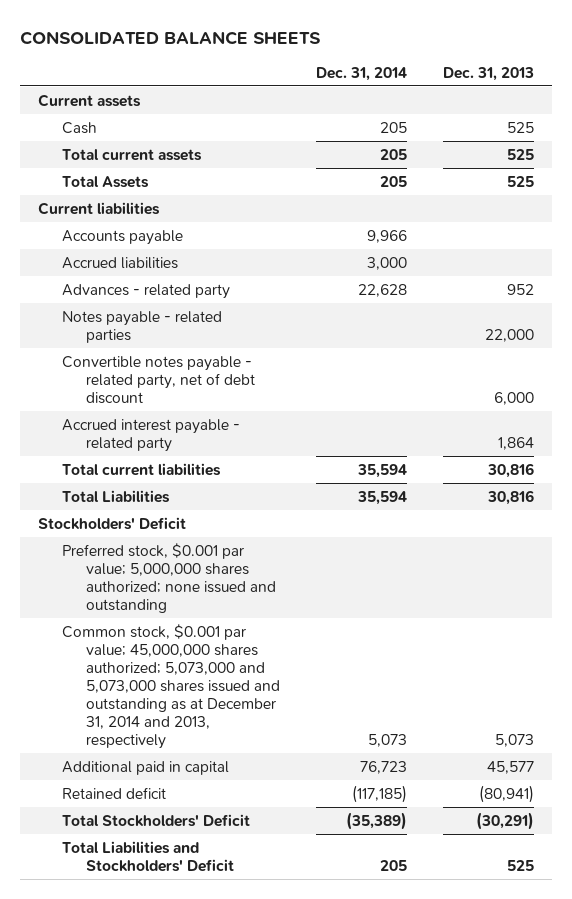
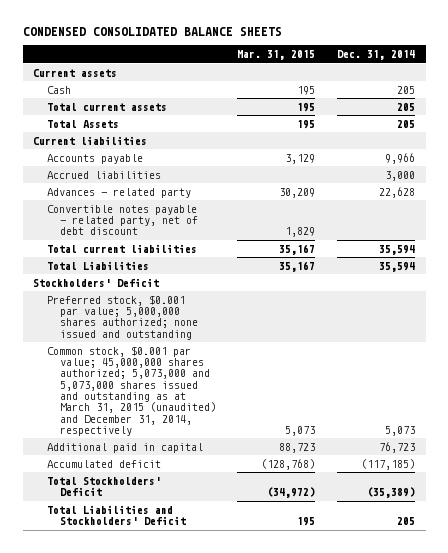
[19,30,321,45] CONSOLIDATED BALANCE SHEETS -> [22,27,282,37] CONDENSED CONSOLIDATED BALANCE SHEETS
[443,66,535,81] Dec. 31, 2013 -> none
none -> [237,50,316,61] Mar. 31, 2015
[61,310,222,343] Notes payable - related parties -> none
[61,418,240,452] Accrued interest payable - related party -> none
[61,623,280,749] Common stock, $0.001 par value; 45,000,000 shares authorized; 5,073,000 and 5,073,000 shares issued and outstanding as at December 31, 2014 and 2013, respectively -> [46,345,216,436] Common stock, $0.001 par value; 45,000,000 shares authorized; 5,073,000 and 5,073,000 shares issued and outstanding as at March 31, 2015 (unaudited) and December 31, 2014, respectively
[61,786,166,799] Retained deficit -> [46,459,161,468] Accumulated deficit

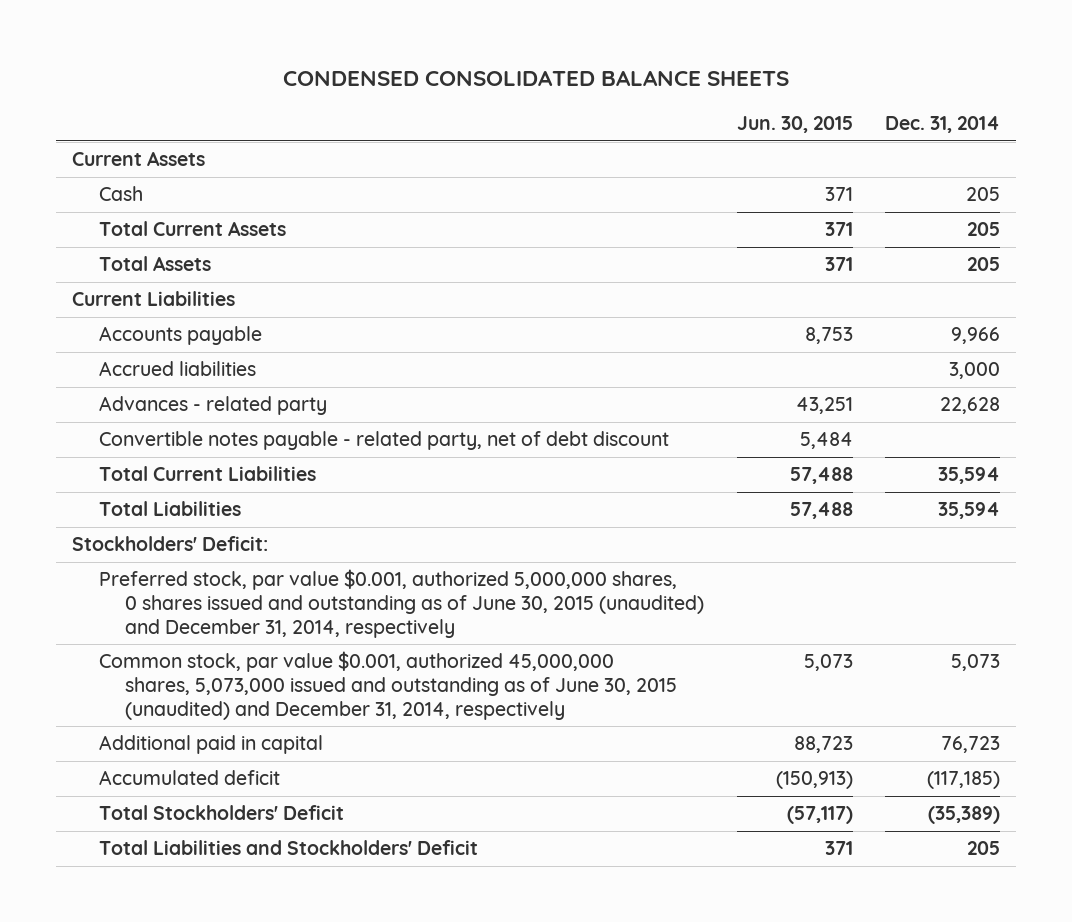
[237,50,316,61] Mar. 31, 2015 -> none
none -> [736,116,853,134] Jun. 30, 2015
[33,68,118,77] Current assets -> [72,151,206,167] Current Assets
[46,102,167,111] Total current assets -> [98,221,286,237] Total Current Assets
[33,135,148,145] Current liabilities -> [72,291,236,307] Current Liabilities
[46,243,197,253] Total current liabilities -> [98,466,316,482] Total Current Liabilities
[33,277,160,287] Stockholders' Deficit -> [72,536,269,552] Stockholders' Deficit:
[46,294,198,340] Preferred stock, $0.001 par value; 5,000,000 shares authorized; none issued and outstanding -> [98,569,705,639] Preferred stock, par value $0.001, authorized 5,000,000 shares, 0 shares issued and outstanding as of June 30, 2015 (unaudited) and December 31, 2014, respectively
[46,345,216,436] Common stock, $0.001 par value; 45,000,000 shares authorized; 5,073,000 and 5,073,000 shares issued and outstanding as at March 31, 2015 (unaudited) and December 31, 2014, respectively -> [98,651,678,721] Common stock, par value $0.001, authorized 45,000,000 shares, 5,073,000 issued and outstanding as of June 30, 2015 (unaudited) and December 31, 2014, respectively

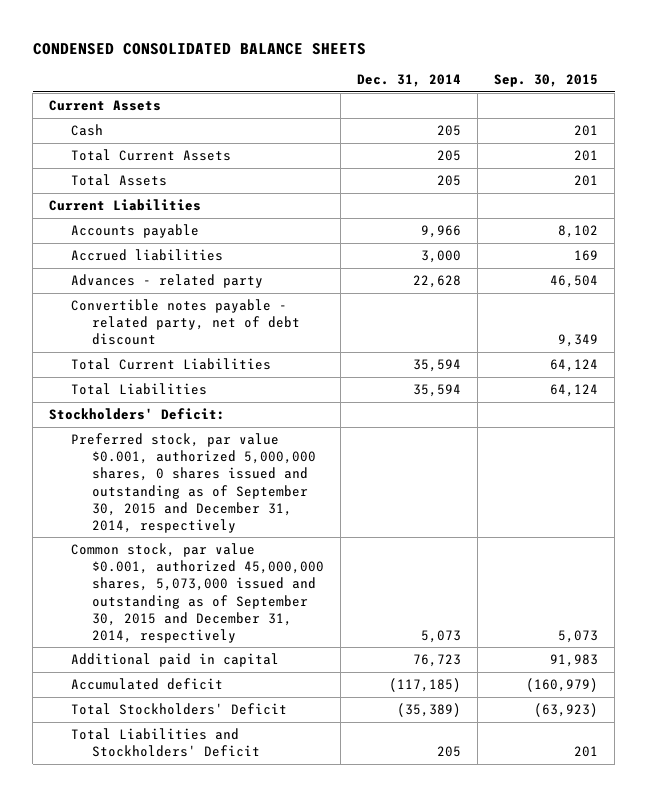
[736,116,853,134] Jun. 30, 2015 -> none
none -> [494,74,599,88] Sep. 30, 2015
[98,569,705,639] Preferred stock, par value $0.001, authorized 5,000,000 shares, 0 shares issued and outstanding as of June 30, 2015 (unaudited) and December 31, 2014, respectively -> [70,433,317,533] Preferred stock, par value $0.001, authorized 5,000,000 shares, 0 shares issued and outstanding as of September 30, 2015 and December 31, 2014, respectively
[98,651,678,721] Common stock, par value $0.001, authorized 45,000,000 shares, 5,073,000 issued and outstanding as of June 30, 2015 (unaudited) and December 31, 2014, respectively -> [70,543,325,643] Common stock, par value $0.001, authorized 45,000,000 shares, 5,073,000 issued and outstanding as of September 30, 2015 and December 31, 2014, respectively

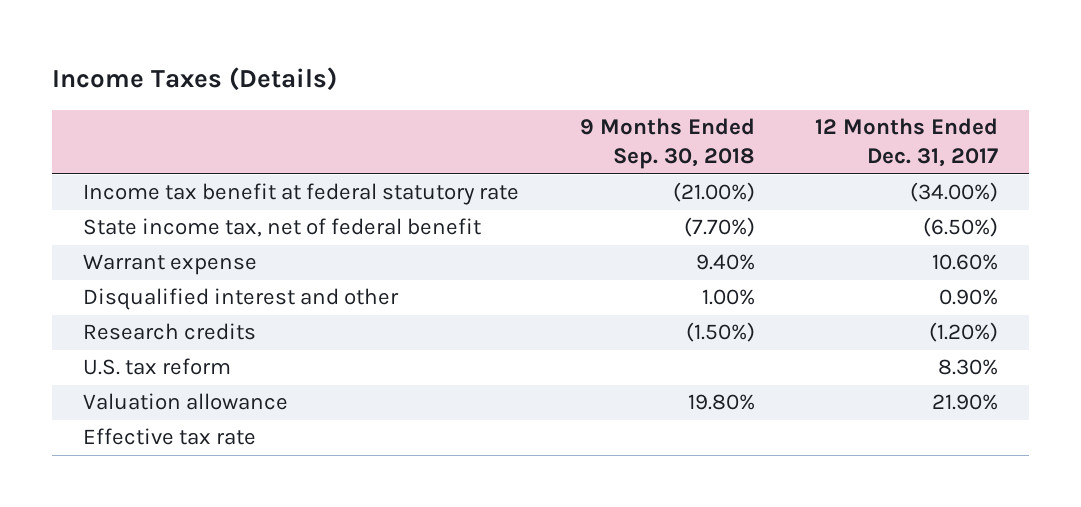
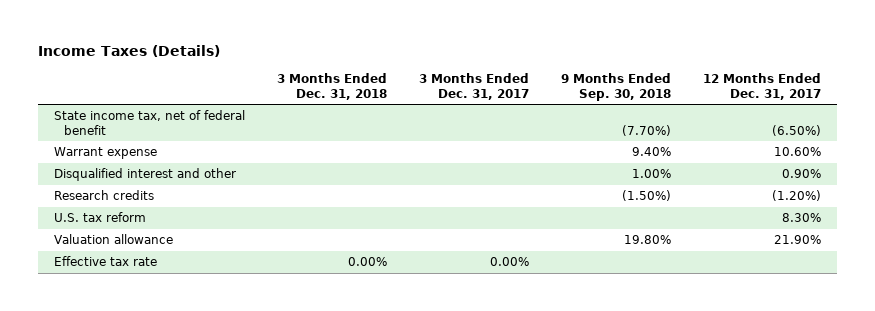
none -> [277,73,388,100] 3 Months Ended Dec. 31, 2018
none -> [418,73,529,100] 3 Months Ended Dec. 31, 2017
[82,183,519,206] Income tax benefit at federal statutory rate -> none

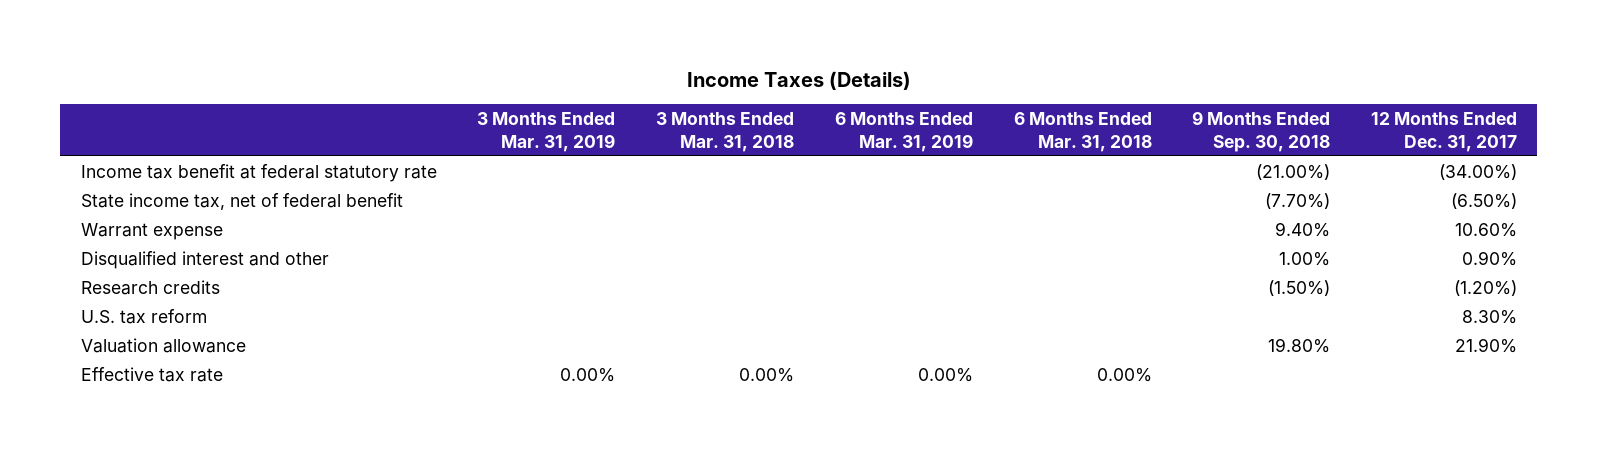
[277,73,388,100] 3 Months Ended Dec. 31, 2018 -> none
[418,73,529,100] 3 Months Ended Dec. 31, 2017 -> none
none -> [477,112,616,152] 3 Months Ended Mar. 31, 2019
none -> [656,112,795,152] 3 Months Ended Mar. 31, 2018
none -> [834,112,973,152] 6 Months Ended Mar. 31, 2019
none -> [1013,112,1152,152] 6 Months Ended Mar. 31, 2018
none -> [80,163,437,182] Income tax benefit at federal statutory rate

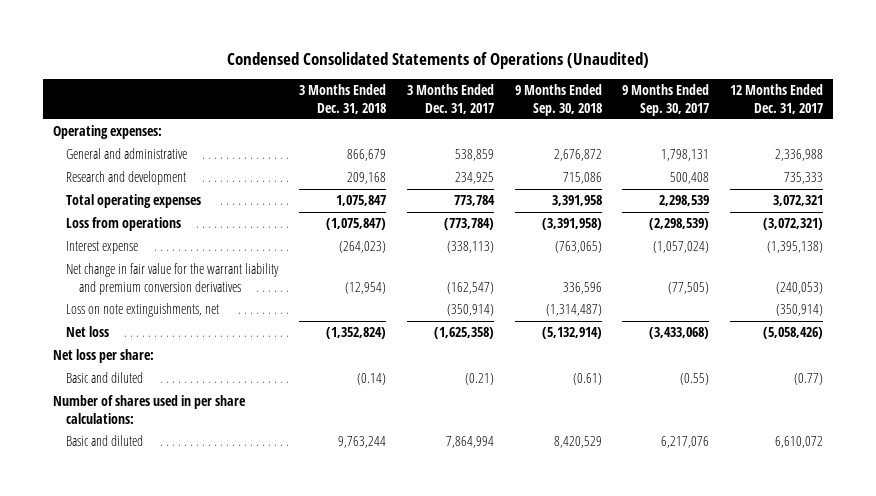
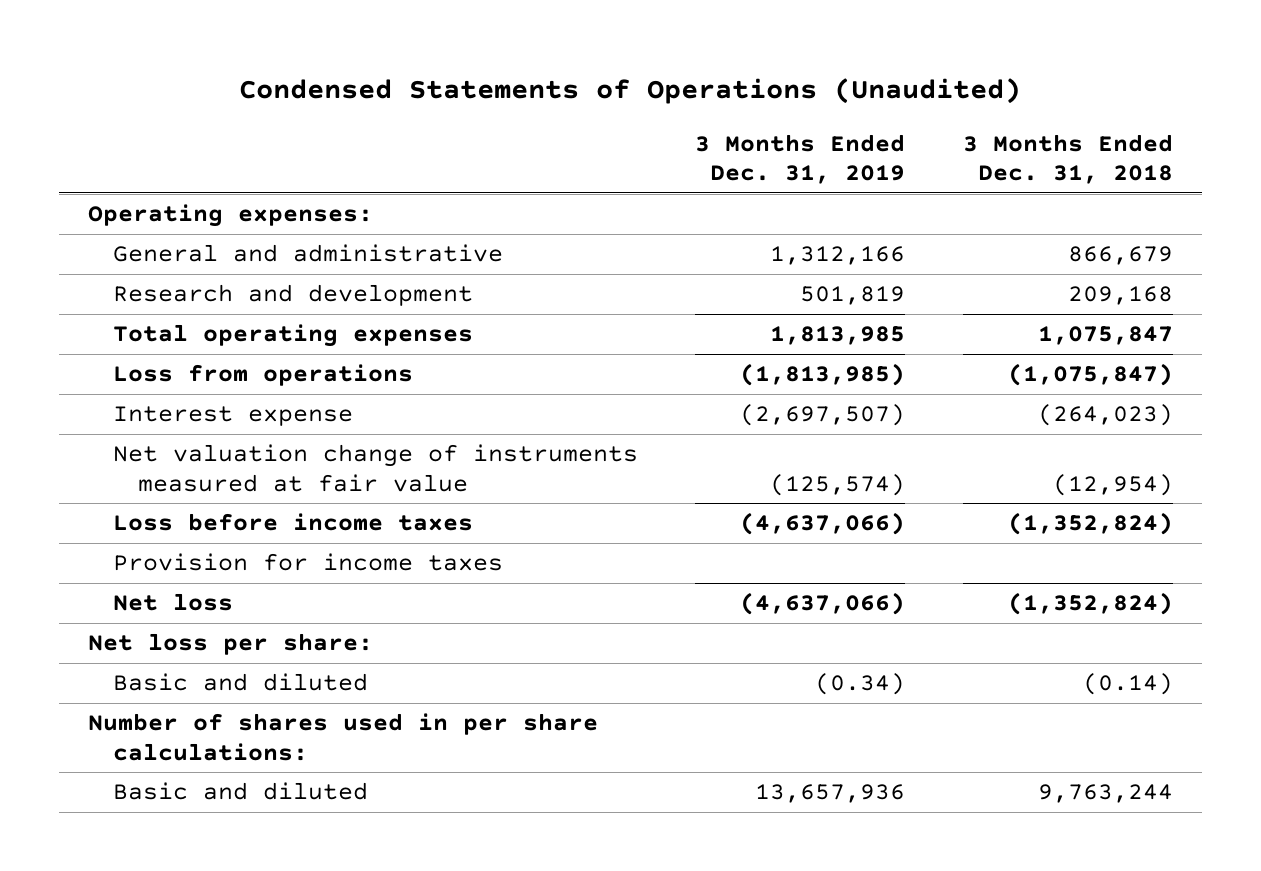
[227,51,650,69] Condensed Consolidated Statements of Operations (Unaudited) -> [239,78,1022,105] Condensed Statements of Operations (Unaudited)
[406,84,494,114] 3 Months Ended Dec. 31, 2017 -> none
[514,84,602,116] 9 Months Ended Sep. 30, 2018 -> none
[622,84,710,116] 9 Months Ended Sep. 30, 2017 -> none
[730,84,824,114] 12 Months Ended Dec. 31, 2017 -> none
none -> [695,133,906,185] 3 Months Ended Dec. 31, 2019
[66,303,220,318] Loss on note extinguishments, net -> none
[66,263,280,295] Net change in fair value for the warrant liability and premium conversion derivatives -> [112,444,638,492] Net valuation change of instruments measured at fair value
none -> [112,513,473,532] Loss before income taxes
none -> [112,553,503,572] Provision for income taxes

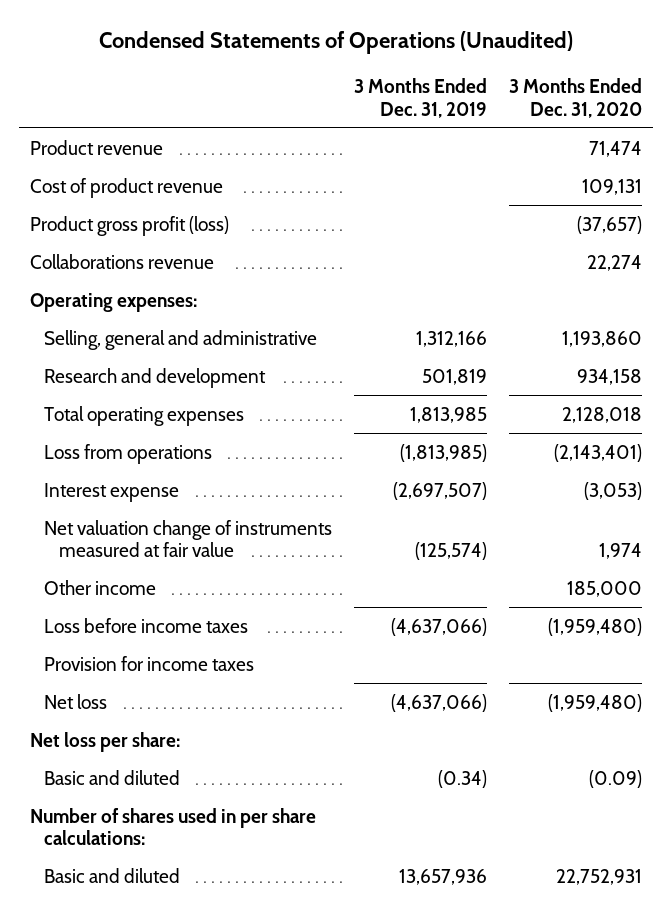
[962,133,1173,185] 3 Months Ended Dec. 31, 2018 -> none
none -> [509,78,643,118] 3 Months Ended Dec. 31, 2020
none -> [29,139,163,155] Product revenue
none -> [29,177,223,198] Cost of product revenue
none -> [29,215,229,236] Product gross profit (loss)
none -> [29,253,214,269] Collaborations revenue
[112,244,503,263] General and administrative -> [44,329,318,350] Selling, general and administrative
none -> [44,579,157,595] Other income

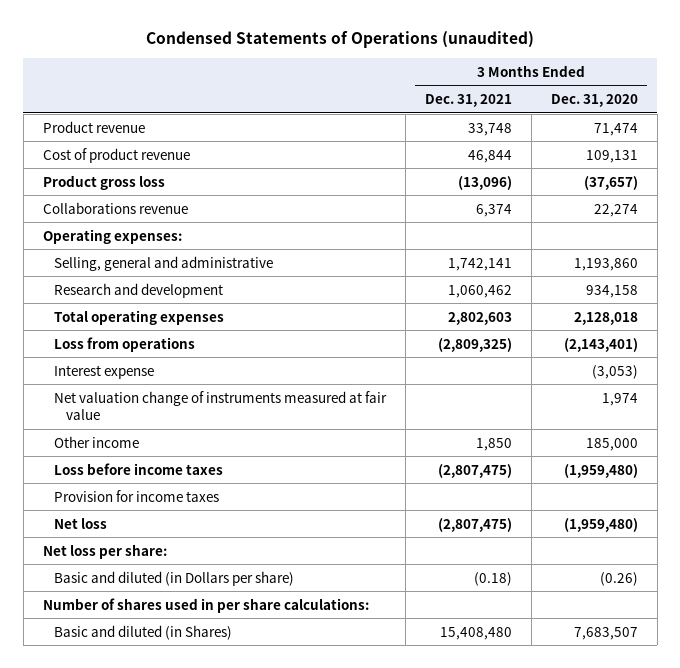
[99,31,574,55] Condensed Statements of Operations (Unaudited) -> [146,31,535,49] Condensed Statements of Operations (unaudited)
[354,78,488,118] 3 Months Ended Dec. 31, 2019 -> none
none -> [424,94,512,108] Dec. 31, 2021
[29,215,229,236] Product gross profit (loss) -> [42,174,165,190] Product gross loss
[44,769,181,785] Basic and diluted -> [54,570,295,586] Basic and diluted (in Dollars per share)
[589,769,643,788] (0.09) -> [599,571,638,586] (0.26)
[44,867,181,883] Basic and diluted -> [54,624,233,640] Basic and diluted (in Shares)
[556,868,643,885] 22,752,931 -> [573,626,638,640] 7,683,507

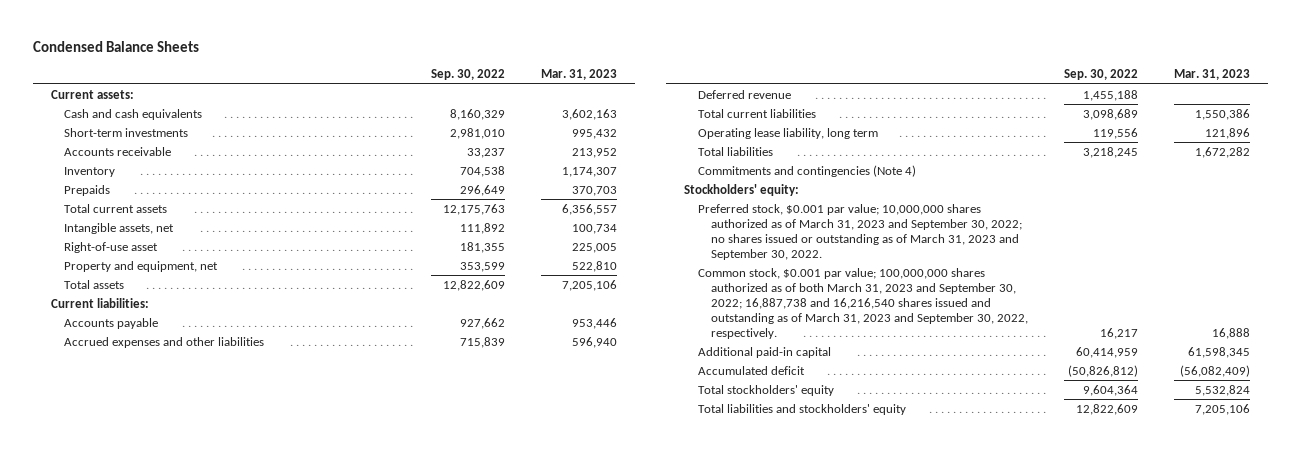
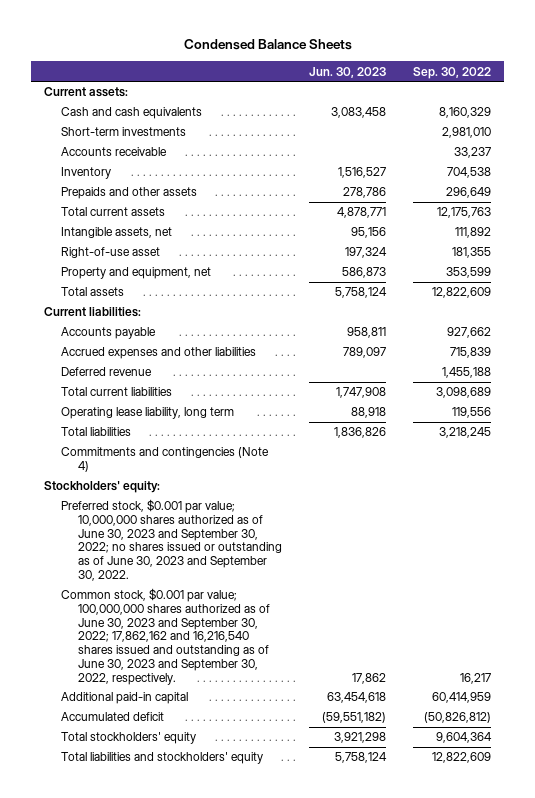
[541,69,618,81] Mar. 31, 2023 -> none
none -> [308,66,386,78] Jun. 30, 2023
[64,184,111,196] Prepaids -> [61,187,198,200] Prepaids and other assets
[697,203,1022,260] Preferred stock, $0.001 par value; 10,000,000 shares authorized as of March 31, 2023 and September 30, 2022; no shares issued or outstanding as of March 31, 2023 and September 30, 2022. -> [61,499,283,581] Preferred stock, $0.001 par value; 10,000,000 shares authorized as of June 30, 2023 and September 30, 2022; no shares issued or outstanding as of June 30, 2023 and September 30, 2022.
[697,267,1028,339] Common stock, $0.001 par value; 100,000,000 shares authorized as of both March 31, 2023 and September 30, 2022; 16,887,738 and 16,216,540 shares issued and outstanding as of March 31, 2023 and September 30, 2022, respectively. -> [61,588,271,685] Common stock, $0.001 par value; 100,000,000 shares authorized as of June 30, 2023 and September 30, 2022; 17,862,162 and 16,216,540 shares issued and outstanding as of June 30, 2023 and September 30, 2022, respectively.

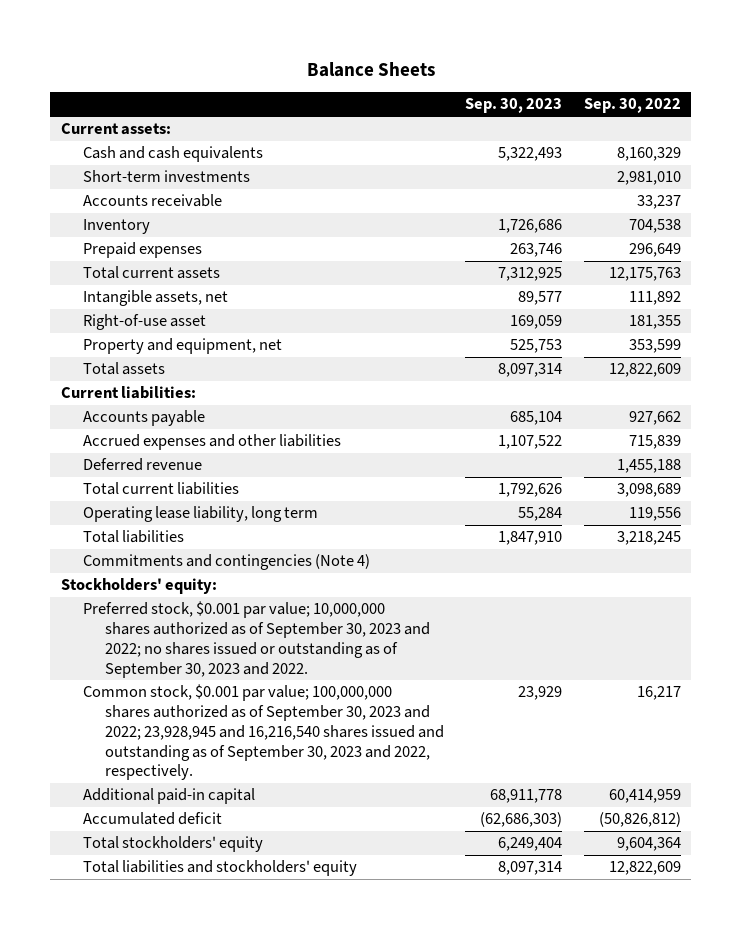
[183,39,352,51] Condensed Balance Sheets -> [306,61,435,77] Balance Sheets
[308,66,386,78] Jun. 30, 2023 -> none
none -> [465,98,563,114] Sep. 30, 2023
[61,187,198,200] Prepaids and other assets -> [82,242,202,259] Prepaid expenses
[61,499,283,581] Preferred stock, $0.001 par value; 10,000,000 shares authorized as of June 30, 2023 and September 30, 2022; no shares issued or outstanding as of June 30, 2023 and September 30, 2022. -> [82,601,430,678] Preferred stock, $0.001 par value; 10,000,000 shares authorized as of September 30, 2023 and 2022; no shares issued or outstanding as of September 30, 2023 and 2022.
[61,588,271,685] Common stock, $0.001 par value; 100,000,000 shares authorized as of June 30, 2023 and September 30, 2022; 17,862,162 and 16,216,540 shares issued and outstanding as of June 30, 2023 and September 30, 2022, respectively. -> [82,684,444,781] Common stock, $0.001 par value; 100,000,000 shares authorized as of September 30, 2023 and 2022; 23,928,945 and 16,216,540 shares issued and outstanding as of September 30, 2023 and 2022, respectively.

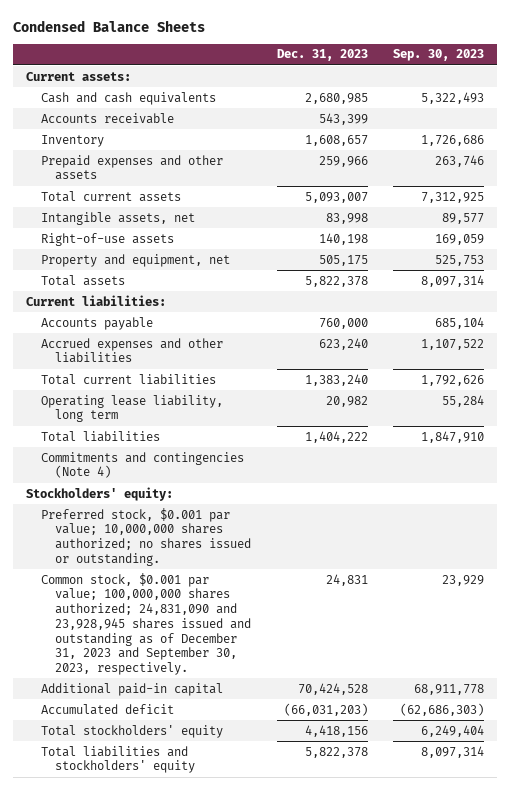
[306,61,435,77] Balance Sheets -> [13,20,206,33] Condensed Balance Sheets
[583,98,681,114] Sep. 30, 2022 -> none
none -> [276,49,368,62] Dec. 31, 2023
[82,170,250,183] Short-term investments -> none
[82,242,202,259] Prepaid expenses -> [40,154,223,181] Prepaid expenses and other assets
[82,314,206,331] Right-of-use asset -> [40,232,174,246] Right-of-use assets
[82,458,202,472] Deferred revenue -> none
[82,601,430,678] Preferred stock, $0.001 par value; 10,000,000 shares authorized as of September 30, 2023 and 2022; no shares issued or outstanding as of September 30, 2023 and 2022. -> [40,507,252,566] Preferred stock, $0.001 par value; 10,000,000 shares authorized; no shares issued or outstanding.
[82,684,444,781] Common stock, $0.001 par value; 100,000,000 shares authorized as of September 30, 2023 and 2022; 23,928,945 and 16,216,540 shares issued and outstanding as of September 30, 2023 and 2022, respectively. -> [40,572,252,676] Common stock, $0.001 par value; 100,000,000 shares authorized; 24,831,090 and 23,928,945 shares issued and outstanding as of December 31, 2023 and September 30, 2023, respectively.

